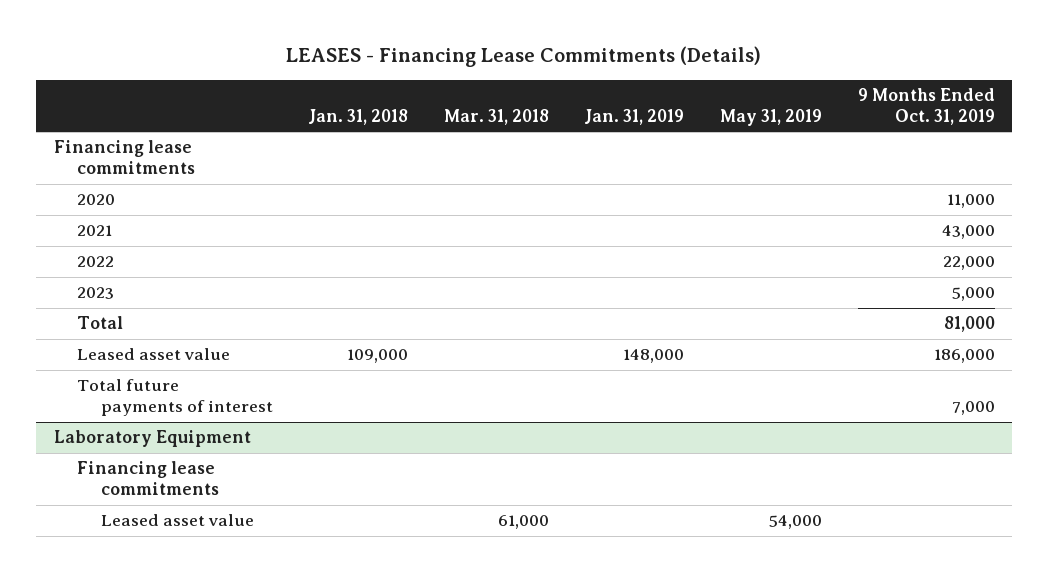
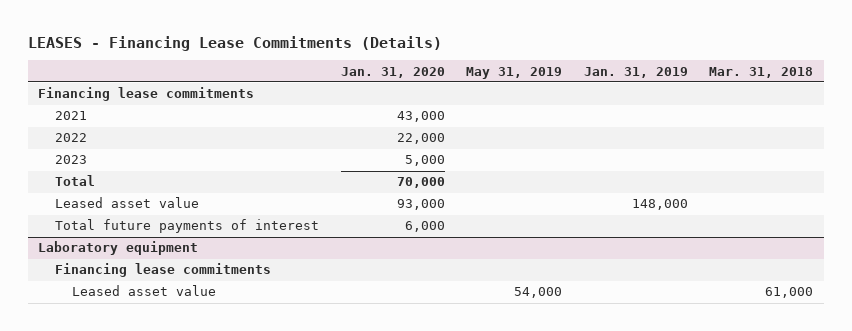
[308,108,409,125] Jan. 31, 2018 -> none
[857,88,995,125] 9 Months Ended Oct. 31, 2019 -> none
none -> [340,66,445,78] Jan. 31, 2020
[77,194,116,206] 2020 -> none
[53,430,251,448] Laboratory Equipment -> [38,241,199,256] Laboratory equipment

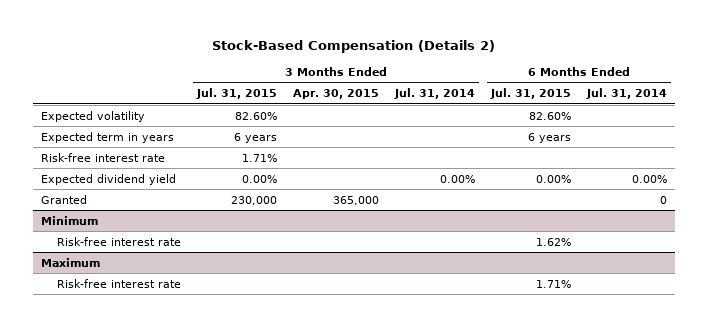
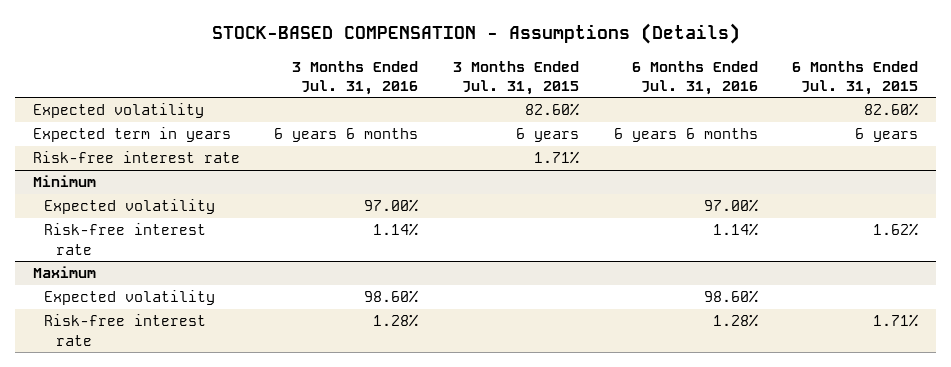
[211,39,495,53] Stock-Based Compensation (Details 2) -> [211,22,740,44] STOCK-BASED COMPENSATION - Assumptions (Details)
[292,89,379,100] Apr. 30, 2015 -> none
[393,88,475,100] Jul. 31, 2014 -> none
[586,88,668,100] Jul. 31, 2014 -> none
none -> [292,60,419,95] 3 Months Ended Jul. 31, 2016
none -> [631,60,758,95] 6 Months Ended Jul. 31, 2016
[40,173,176,185] Expected dividend yield -> none
[40,194,87,204] Granted -> none
none -> [44,199,216,215] Expected volatility
none -> [44,290,216,306] Expected volatility

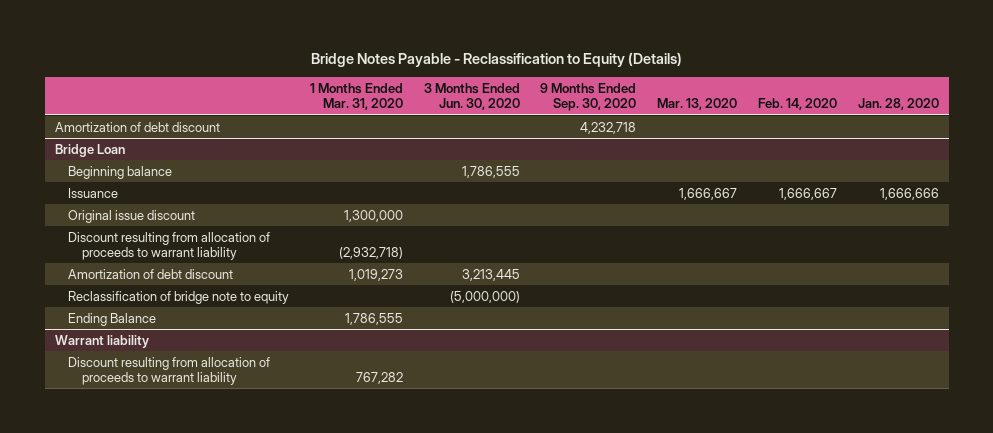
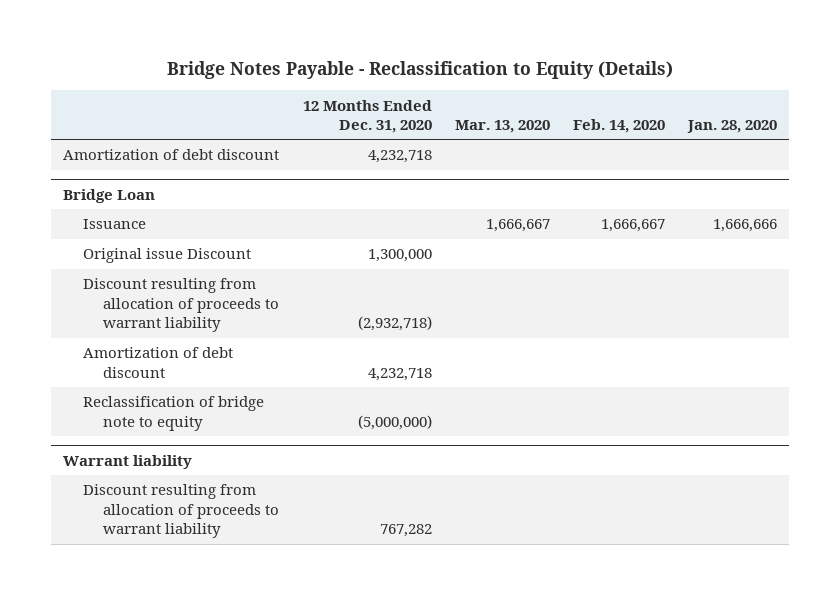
[310,83,404,111] 1 Months Ended Mar. 31, 2020 -> none
[423,83,520,111] 3 Months Ended Jun. 30, 2020 -> none
[540,83,637,112] 9 Months Ended Sep. 30, 2020 -> none
none -> [302,99,432,134] 12 Months Ended Dec. 31, 2020
[68,165,173,179] Beginning balance -> none
[68,209,196,223] Original issue discount -> [83,248,252,264] Original issue Discount
[68,312,157,326] Ending Balance -> none

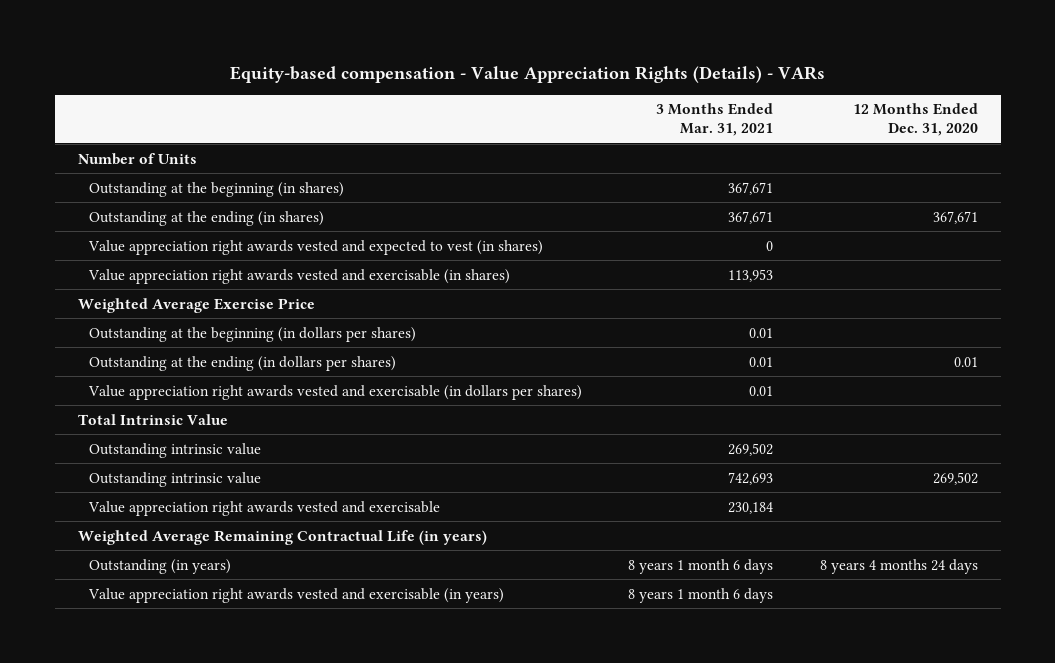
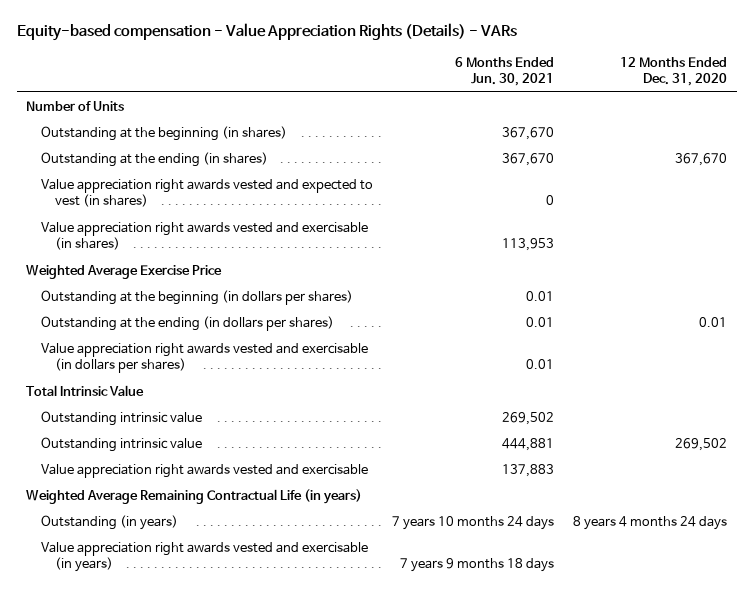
[656,103,774,137] 3 Months Ended Mar. 31, 2021 -> none
none -> [454,56,554,87] 6 Months Ended Jun. 30, 2021
[932,210,978,224] 367,671 -> [675,152,728,166] 367,670

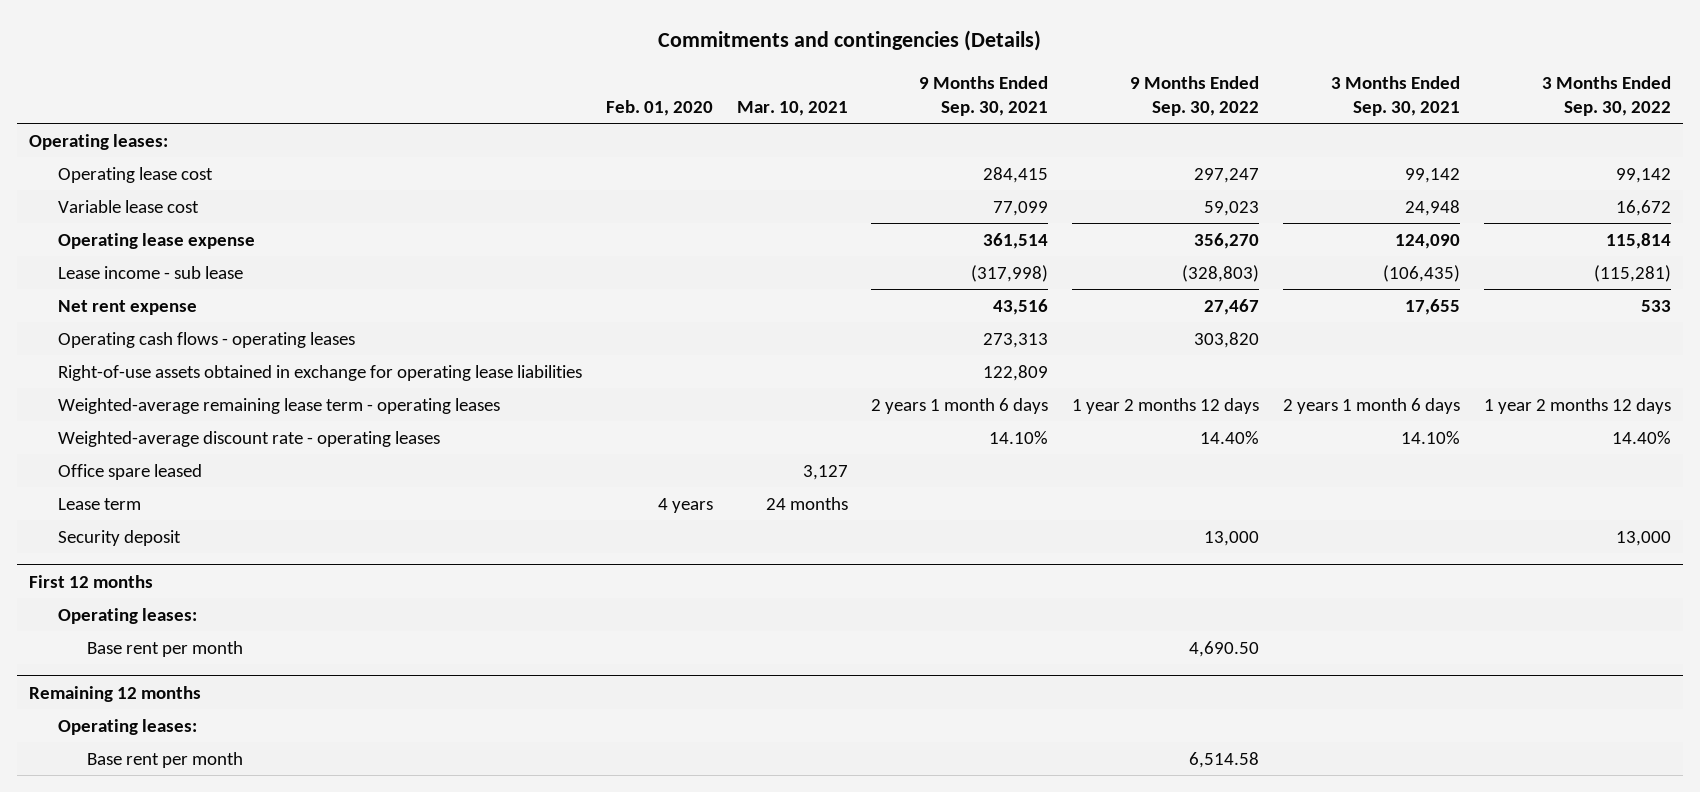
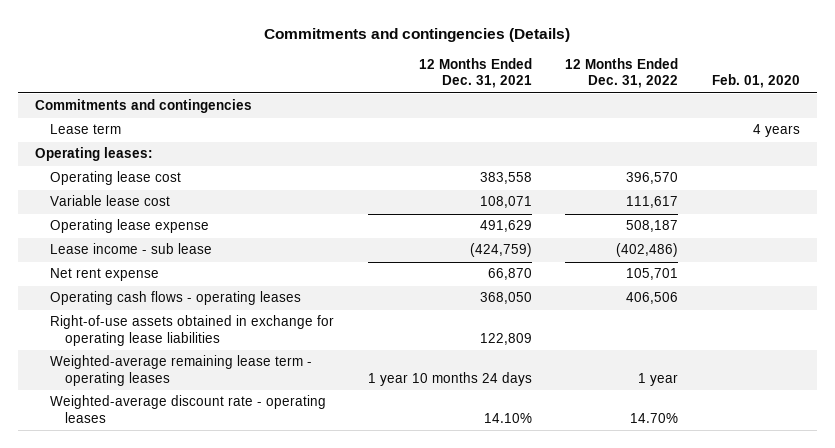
[736,100,848,116] Mar. 10, 2021 -> none
[919,76,1049,116] 9 Months Ended Sep. 30, 2021 -> none
[1130,76,1260,116] 9 Months Ended Sep. 30, 2022 -> none
[1331,76,1461,116] 3 Months Ended Sep. 30, 2021 -> none
[1541,76,1671,116] 3 Months Ended Sep. 30, 2022 -> none
none -> [418,57,532,89] 12 Months Ended Dec. 31, 2021
none -> [565,57,679,89] 12 Months Ended Dec. 31, 2022
none -> [34,99,252,114] Commitments and contingencies
[57,497,141,510] Lease term -> [49,124,121,135] Lease term
[57,463,202,480] Office spare leased -> none
[57,529,181,546] Security deposit -> none
[29,574,154,588] First 12 months -> none
[57,607,197,624] Operating leases: -> none
[86,640,243,657] Base rent per month -> none
[29,685,202,702] Remaining 12 months -> none
[57,718,197,735] Operating leases: -> none
[86,751,243,768] Base rent per month -> none

